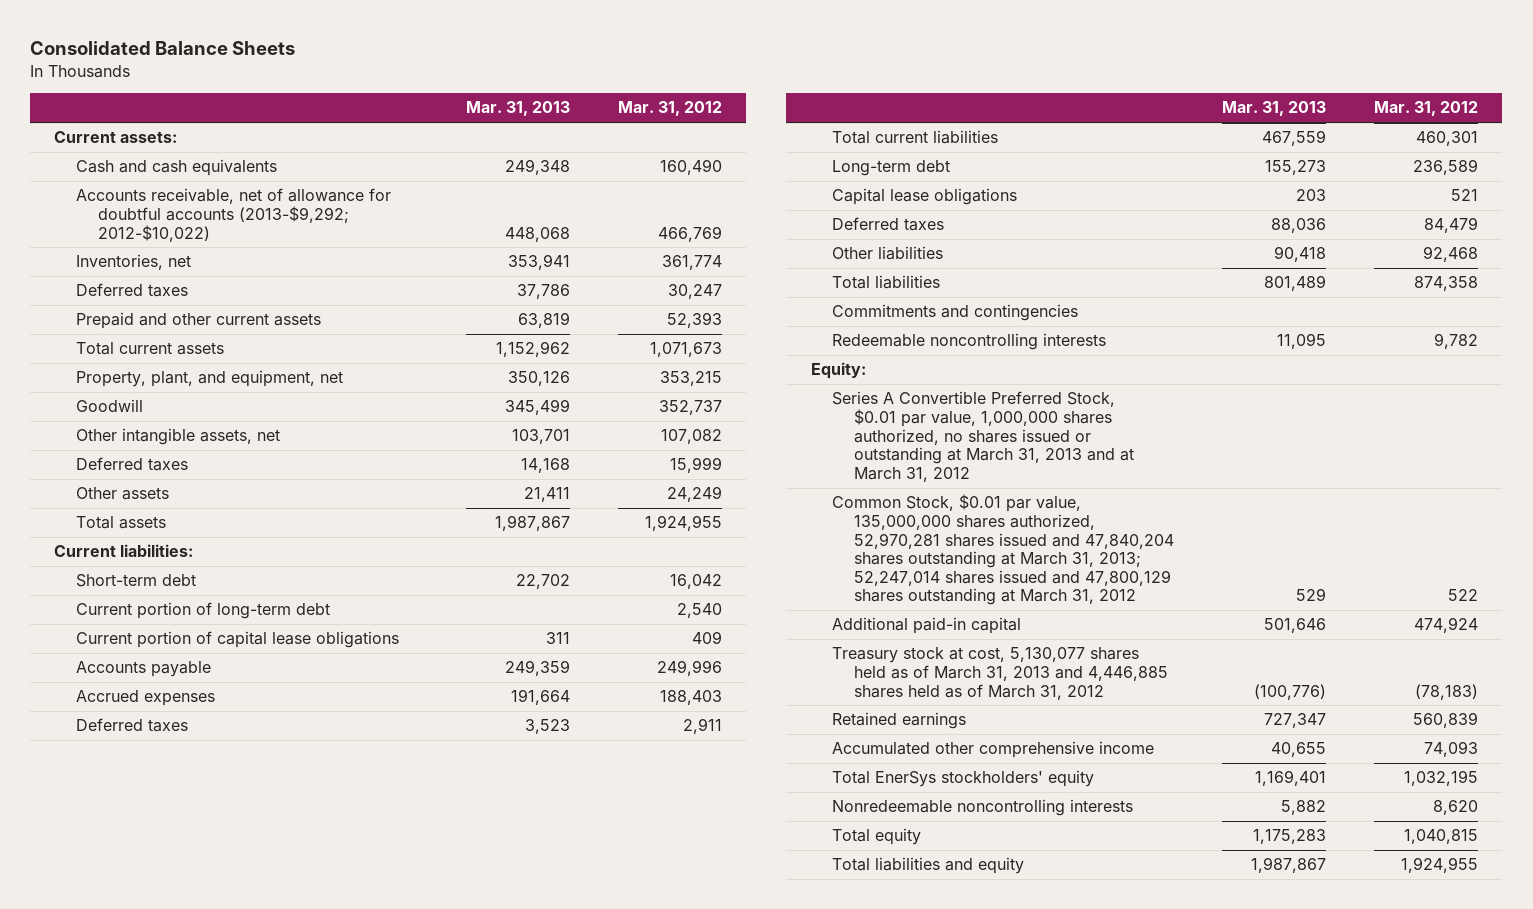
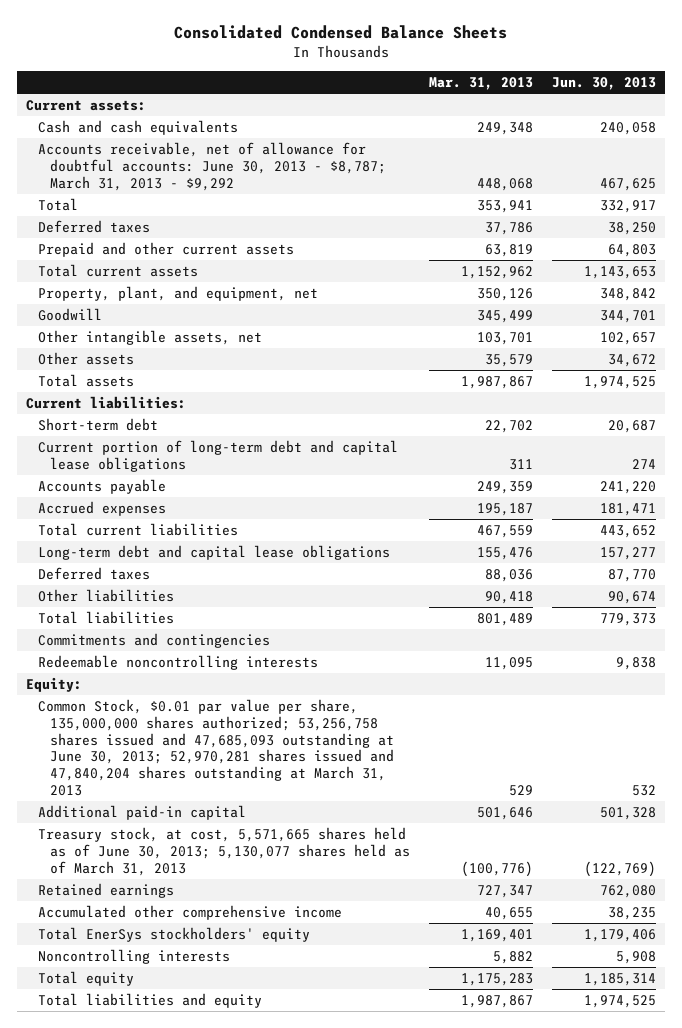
[30,41,296,56] Consolidated Balance Sheets -> [174,25,508,40] Consolidated Condensed Balance Sheets
[618,101,723,117] Mar. 31, 2012 -> none
none -> [551,76,656,90] Jun. 30, 2013
[76,188,392,242] Accounts receivable, net of allowance for doubtful accounts (2013-$9,292; 2012-$10,022) -> [38,142,386,191] Accounts receivable, net of allowance for doubtful accounts: June 30, 2013 - $8,787; March 31, 2013 - $9,292
[76,254,192,271] Inventories, net -> [38,198,79,212] Total
[76,457,189,472] Deferred taxes -> none
[523,487,570,503] 21,411 -> [484,354,533,368] 35,579
[76,602,331,620] Current portion of long-term debt -> none
[76,631,400,649] Current portion of capital lease obligations -> [38,440,399,472] Current portion of long-term debt and capital lease obligations
[76,718,189,733] Deferred taxes -> none
[510,689,570,706] 191,664 -> [476,503,533,517] 195,187
[832,160,951,177] Long-term debt -> none
[832,188,1018,206] Capital lease obligations -> none
none -> [38,545,391,561] Long-term debt and capital lease obligations
[832,391,1134,482] Series A Convertible Preferred Stock, $0.01 par value, 1,000,000 shares authorized, no shares issued or outstanding at March 31, 2013 and at March 31, 2012 -> none
[832,494,1174,606] Common Stock, $0.01 par value, 135,000,000 shares authorized, 52,970,281 shares issued and 47,840,204 shares outstanding at March 31, 2013; 52,247,014 shares issued and 47,800,129 shares outstanding at March 31, 2012 -> [38,699,394,796] Common Stock, $0.01 par value per share, 135,000,000 shares authorized; 53,256,758 shares issued and 47,685,093 outstanding at June 30, 2013; 52,970,281 shares issued and 47,840,204 shares outstanding at March 31, 2013
[832,647,1168,700] Treasury stock at cost, 5,130,077 shares held as of March 31, 2013 and 4,446,885 shares held as of March 31, 2012 -> [38,827,410,876] Treasury stock, at cost, 5,571,665 shares held as of June 30, 2013; 5,130,077 shares held as of March 31, 2013
[832,799,1134,817] Nonredeemable noncontrolling interests -> [38,949,231,965] Noncontrolling interests

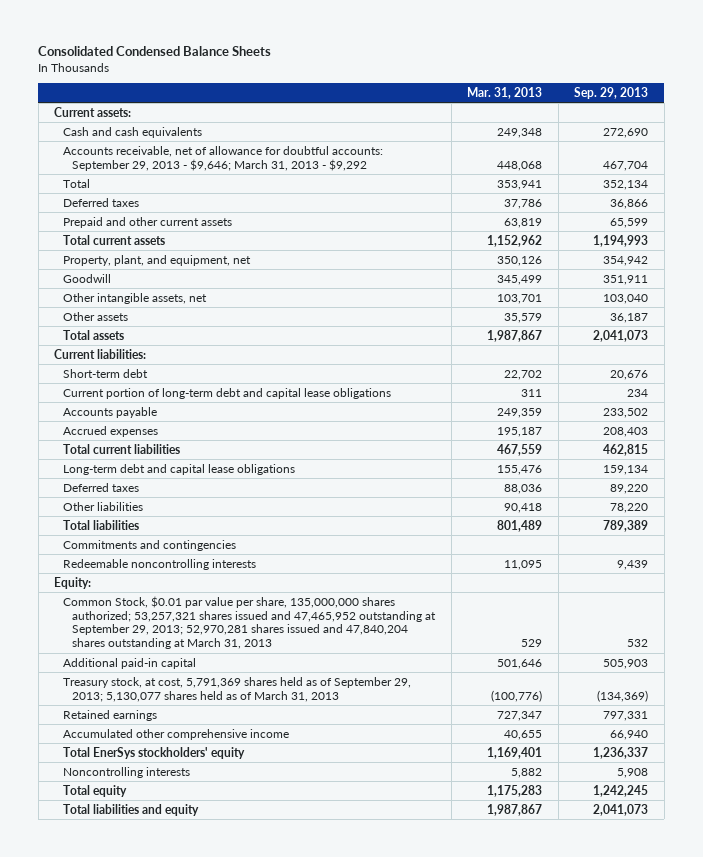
[551,76,656,90] Jun. 30, 2013 -> none
none -> [574,86,649,99] Sep. 29, 2013
[38,142,386,191] Accounts receivable, net of allowance for doubtful accounts: June 30, 2013 - $8,787; March 31, 2013 - $9,292 -> [63,145,384,171] Accounts receivable, net of allowance for doubtful accounts: September 29, 2013 - $9,646; March 31, 2013 - $9,292
[38,699,394,796] Common Stock, $0.01 par value per share, 135,000,000 shares authorized; 53,256,758 shares issued and 47,685,093 outstanding at June 30, 2013; 52,970,281 shares issued and 47,840,204 shares outstanding at March 31, 2013 -> [63,595,437,650] Common Stock, $0.01 par value per share, 135,000,000 shares authorized; 53,257,321 shares issued and 47,465,952 outstanding at September 29, 2013; 52,970,281 shares issued and 47,840,204 shares outstanding at March 31, 2013
[38,827,410,876] Treasury stock, at cost, 5,571,665 shares held as of June 30, 2013; 5,130,077 shares held as of March 31, 2013 -> [63,676,412,702] Treasury stock, at cost, 5,791,369 shares held as of September 29, 2013; 5,130,077 shares held as of March 31, 2013

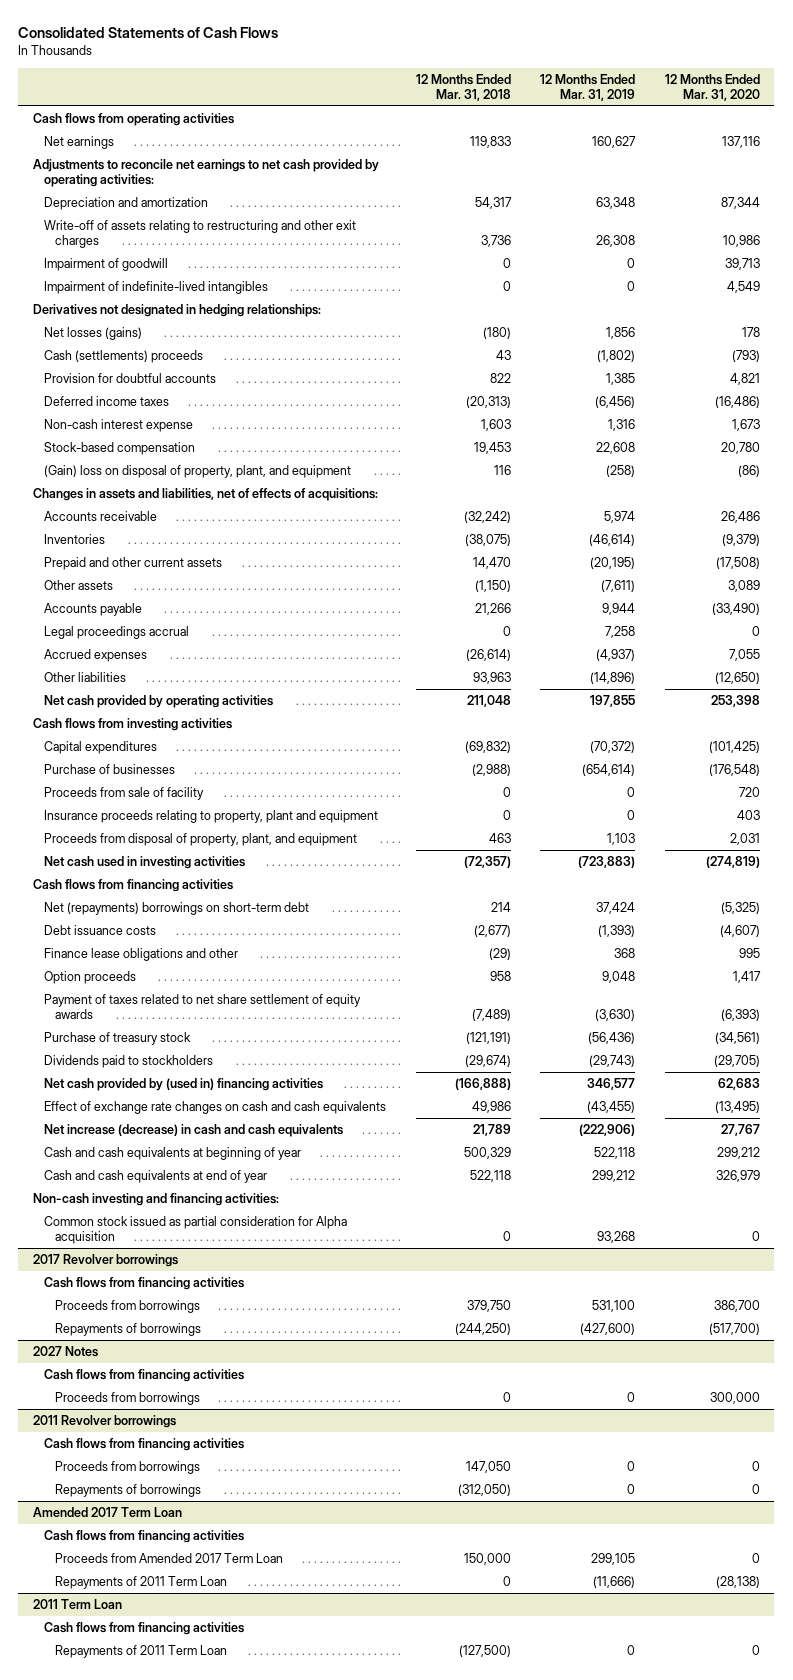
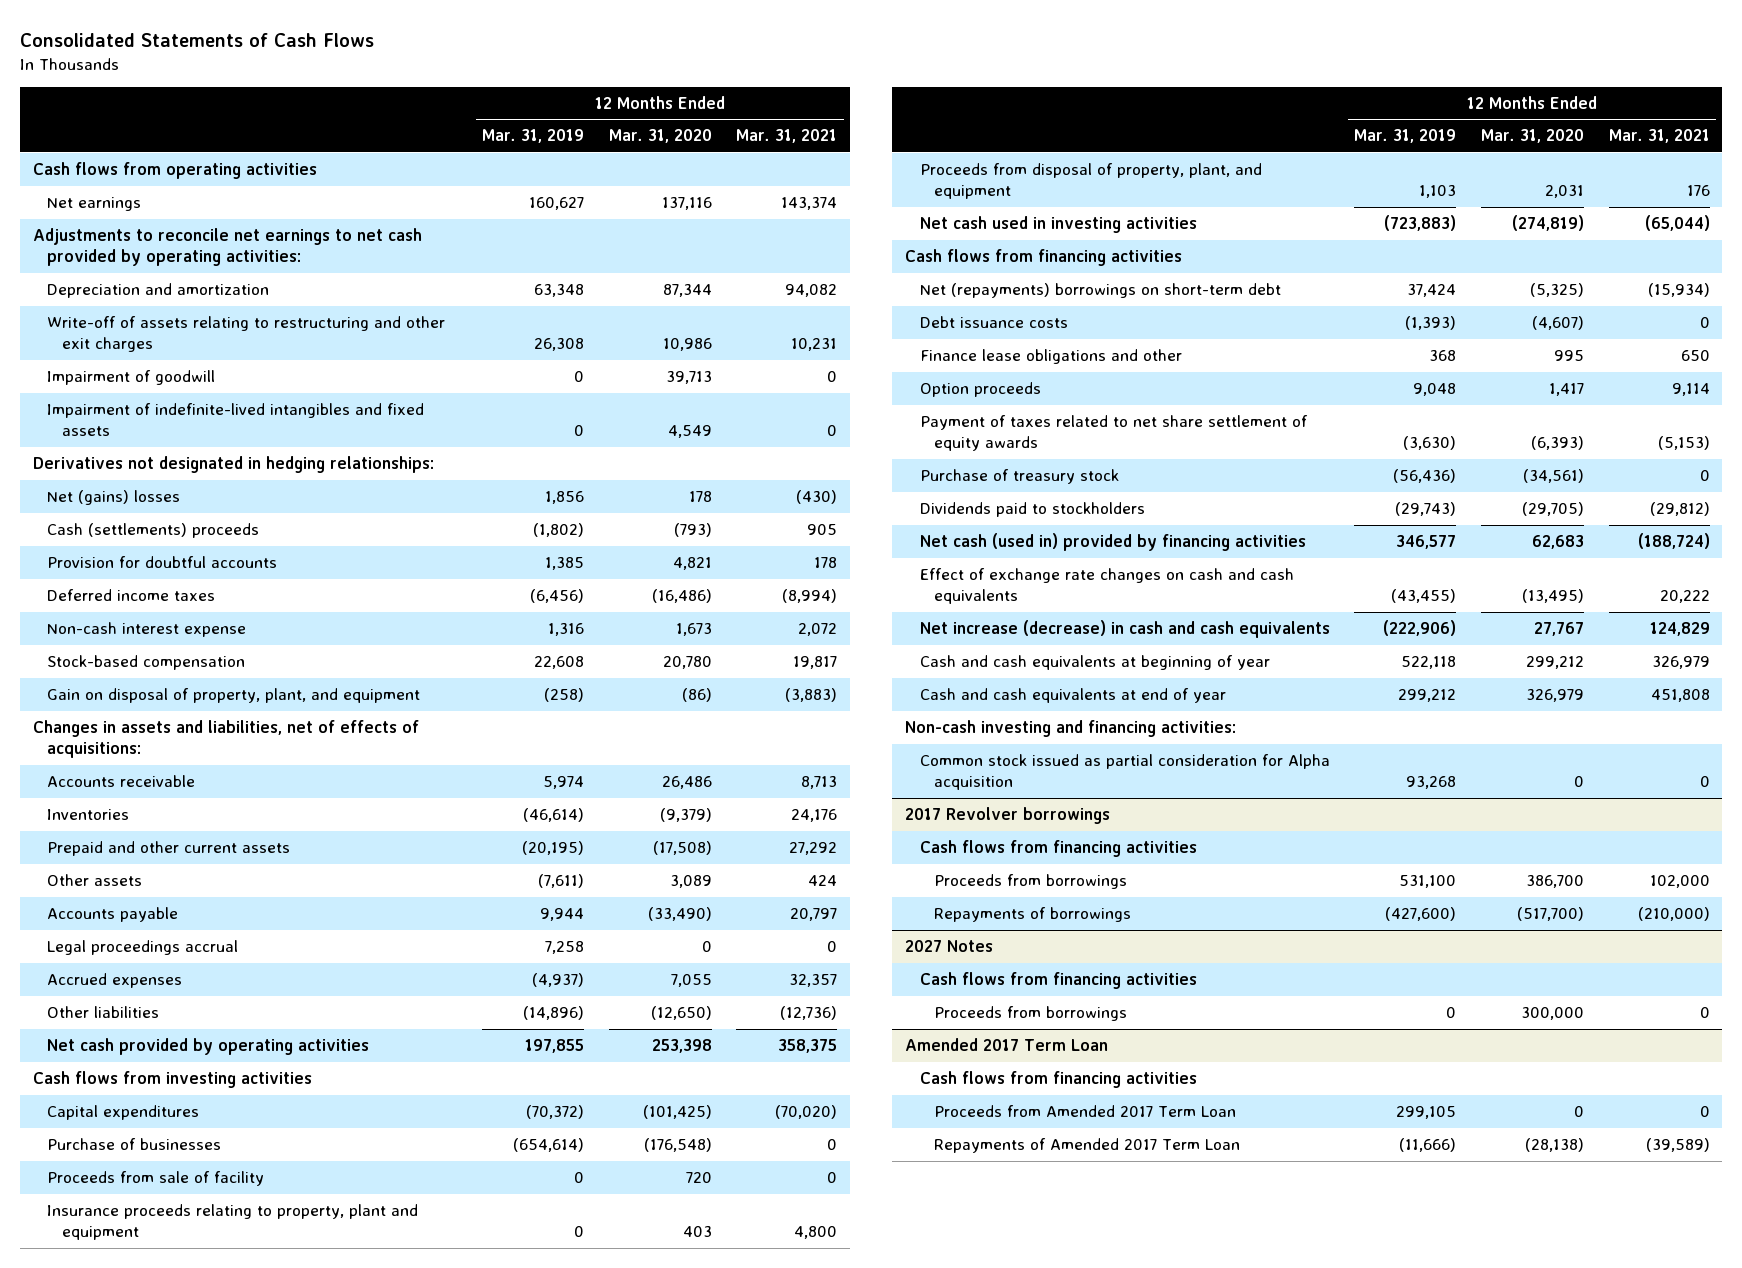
[415,74,511,101] 12 Months Ended Mar. 31, 2018 -> none
none -> [736,129,838,144] Mar. 31, 2021
[44,281,269,295] Impairment of indefinite-lived intangibles -> [47,403,425,437] Impairment of indefinite-lived intangibles and fixed assets
[44,327,143,341] Net losses (gains) -> [47,490,181,506] Net (gains) losses
[44,465,352,479] (Gain) loss on disposal of property, plant, and equipment -> [47,688,421,704] Gain on disposal of property, plant, and equipment
[44,1078,324,1092] Net cash provided by (used in) financing activities -> [919,533,1306,552] Net cash (used in) provided by financing activities
[33,1415,177,1429] 2011 Revolver borrowings -> none
[44,1438,245,1452] Cash flows from financing activities -> none
[55,1461,201,1475] Proceeds from borrowings -> none
[55,1484,202,1498] Repayments of borrowings -> none
[33,1599,123,1610] 2011 Term Loan -> none
[44,1622,245,1636] Cash flows from financing activities -> none
[55,1645,228,1659] Repayments of 2011 Term Loan -> none
[55,1576,228,1590] Repayments of 2011 Term Loan -> [934,1138,1241,1154] Repayments of Amended 2017 Term Loan

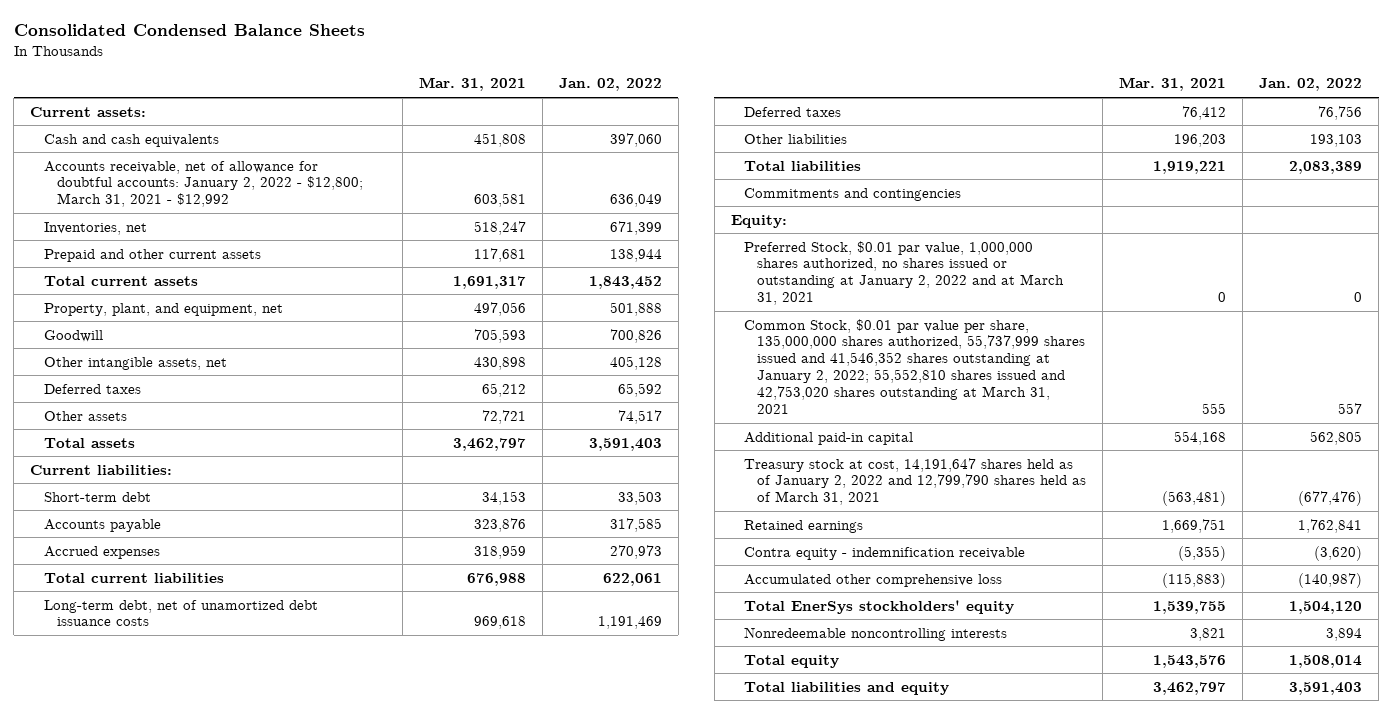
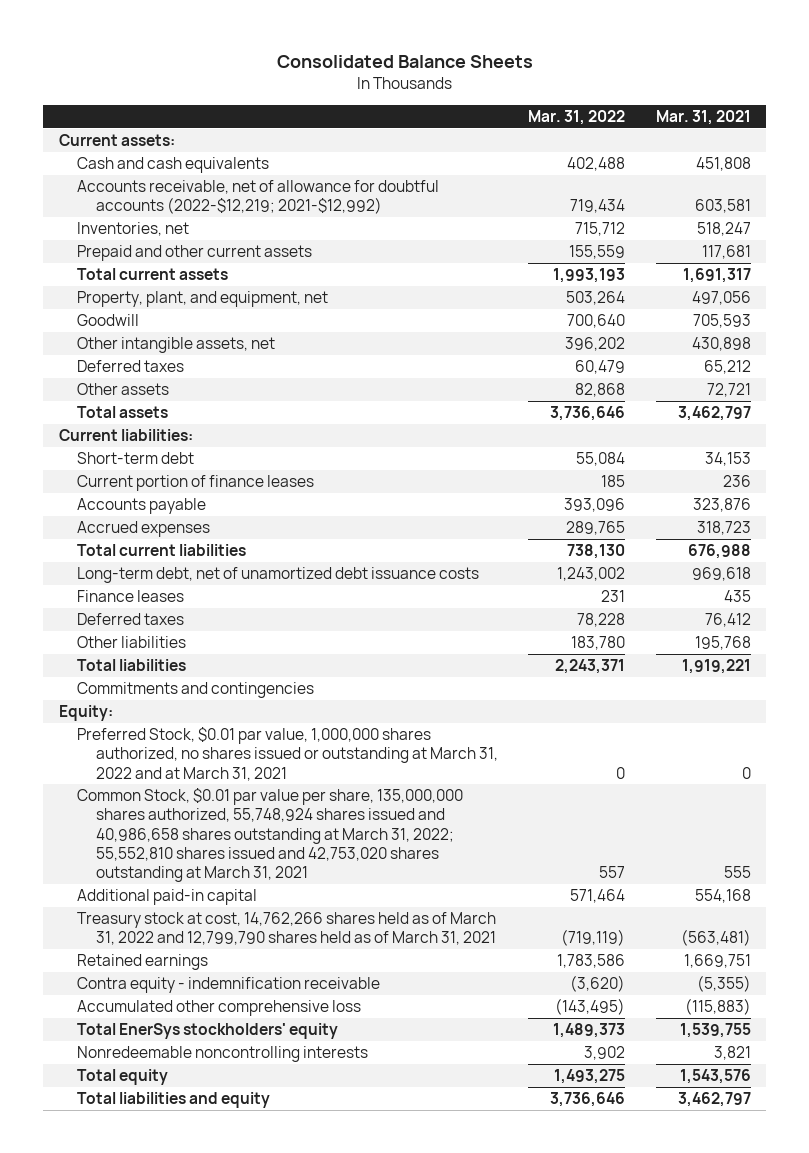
[13,24,365,37] Consolidated Condensed Balance Sheets -> [276,54,533,68] Consolidated Balance Sheets
[558,78,662,92] Jan. 02, 2022 -> none
none -> [528,109,626,125] Mar. 31, 2022
[43,160,363,208] Accounts receivable, net of allowance for doubtful accounts: January 2, 2022 - $12,800; March 31, 2021 - $12,992 -> [77,180,440,215] Accounts receivable, net of allowance for doubtful accounts (2022-$12,219; 2021-$12,992)
none -> [77,475,315,492] Current portion of finance leases
[473,544,526,559] 318,959 -> [696,521,751,536] 318,723
none -> [77,590,185,603] Finance leases
[1174,133,1227,147] 196,203 -> [694,636,751,651] 195,768
[743,240,1065,306] Preferred Stock, $0.01 par value, 1,000,000 shares authorized, no shares issued or outstanding at January 2, 2022 and at March 31, 2021 -> [77,727,498,781] Preferred Stock, $0.01 par value, 1,000,000 shares authorized, no shares issued or outstanding at March 31, 2022 and at March 31, 2021
[743,318,1086,415] Common Stock, $0.01 par value per share, 135,000,000 shares authorized, 55,737,999 shares issued and 41,546,352 shares outstanding at January 2, 2022; 55,552,810 shares issued and 42,753,020 shares outstanding at March 31, 2021 -> [77,788,464,882] Common Stock, $0.01 par value per share, 135,000,000 shares authorized, 55,748,924 shares issued and 40,986,658 shares outstanding at March 31, 2022; 55,552,810 shares issued and 42,753,020 shares outstanding at March 31, 2021
[743,457,1087,506] Treasury stock at cost, 14,191,647 shares held as of January 2, 2022 and 12,799,790 shares held as of March 31, 2021 -> [77,912,497,946] Treasury stock at cost, 14,762,266 shares held as of March 31, 2022 and 12,799,790 shares held as of March 31, 2021

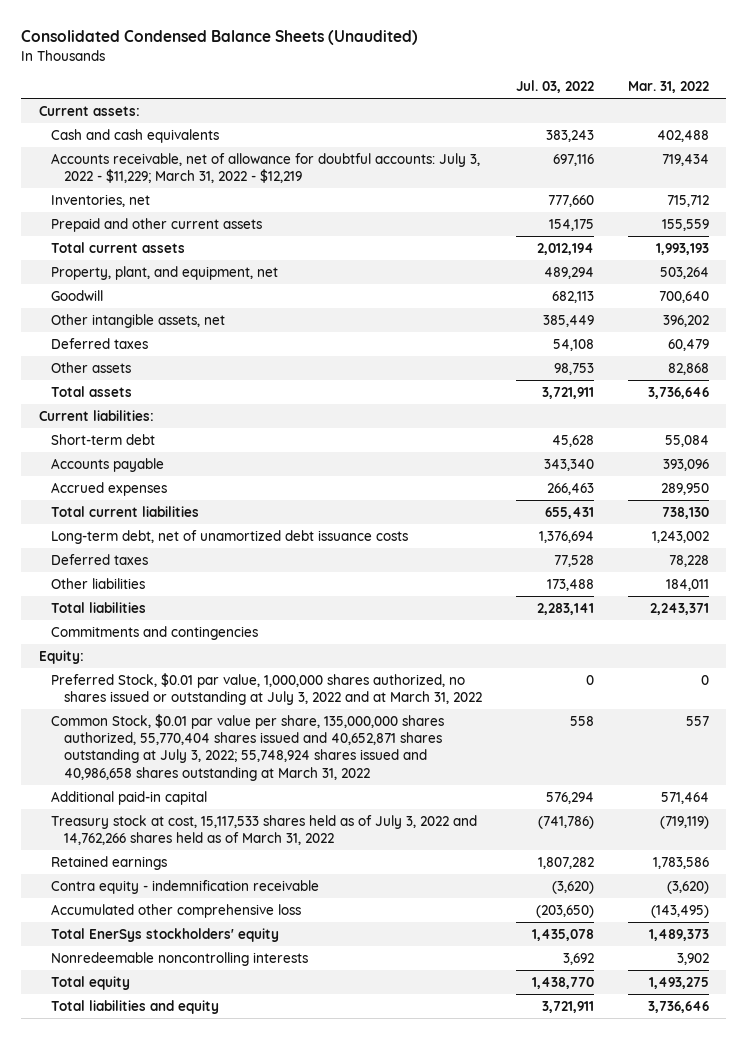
[276,54,533,68] Consolidated Balance Sheets -> [21,30,419,46] Consolidated Condensed Balance Sheets (Unaudited)
[655,109,751,125] Mar. 31, 2021 -> none
none -> [515,79,594,93] Jul. 03, 2022
[77,180,440,215] Accounts receivable, net of allowance for doubtful accounts (2022-$12,219; 2021-$12,992) -> [51,152,481,184] Accounts receivable, net of allowance for doubtful accounts: July 3, 2022 - $11,229; March 31, 2022 - $12,219
[77,475,315,492] Current portion of finance leases -> none
[566,521,626,536] 289,765 -> [660,482,709,495] 289,950
[77,590,185,603] Finance leases -> none
[571,636,626,651] 183,780 -> [665,578,709,591] 184,011
[77,727,498,781] Preferred Stock, $0.01 par value, 1,000,000 shares authorized, no shares issued or outstanding at March 31, 2022 and at March 31, 2021 -> [51,672,482,706] Preferred Stock, $0.01 par value, 1,000,000 shares authorized, no shares issued or outstanding at July 3, 2022 and at March 31, 2022
[77,788,464,882] Common Stock, $0.01 par value per share, 135,000,000 shares authorized, 55,748,924 shares issued and 40,986,658 shares outstanding at March 31, 2022; 55,552,810 shares issued and 42,753,020 shares outstanding at March 31, 2021 -> [51,713,445,781] Common Stock, $0.01 par value per share, 135,000,000 shares authorized, 55,770,404 shares issued and 40,652,871 shares outstanding at July 3, 2022; 55,748,924 shares issued and 40,986,658 shares outstanding at March 31, 2022
[77,912,497,946] Treasury stock at cost, 14,762,266 shares held as of March 31, 2022 and 12,799,790 shares held as of March 31, 2021 -> [51,814,478,846] Treasury stock at cost, 15,117,533 shares held as of July 3, 2022 and 14,762,266 shares held as of March 31, 2022

